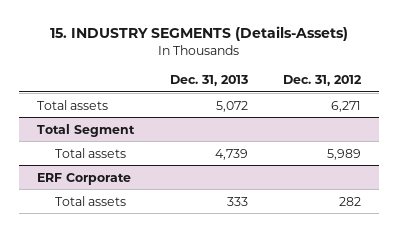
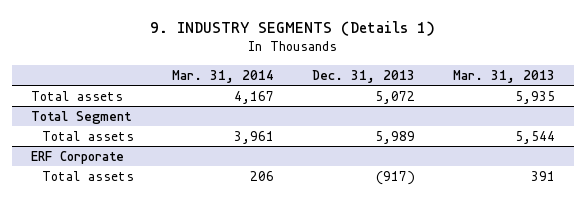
[50,26,349,42] 15. INDUSTRY SEGMENTS (Details-Assets) -> [150,20,436,36] 9. INDUSTRY SEGMENTS (Details 1)
[283,75,363,87] Dec. 31, 2012 -> none
none -> [172,69,275,83] Mar. 31, 2014
none -> [453,69,556,83] Mar. 31, 2013
[214,148,248,160] 4,739 -> [375,130,416,144] 5,989
[226,196,248,206] 333 -> [376,170,416,185] (917)

